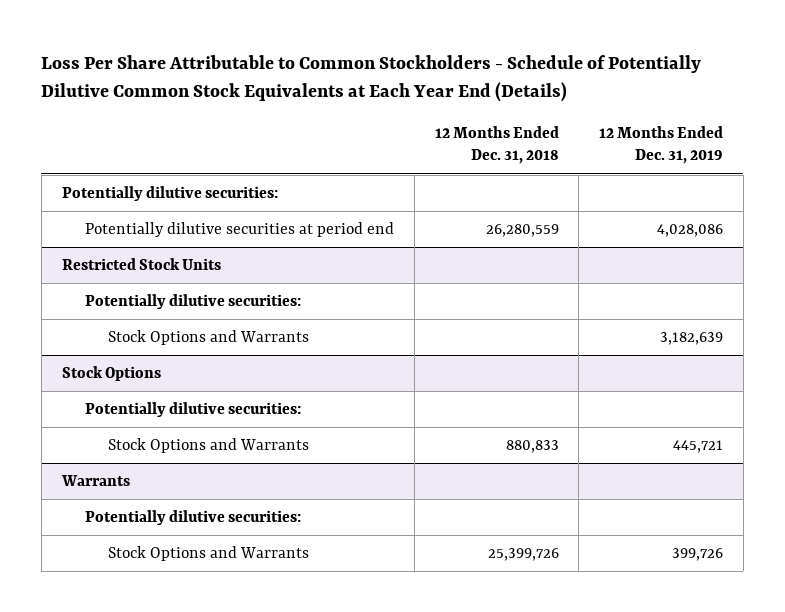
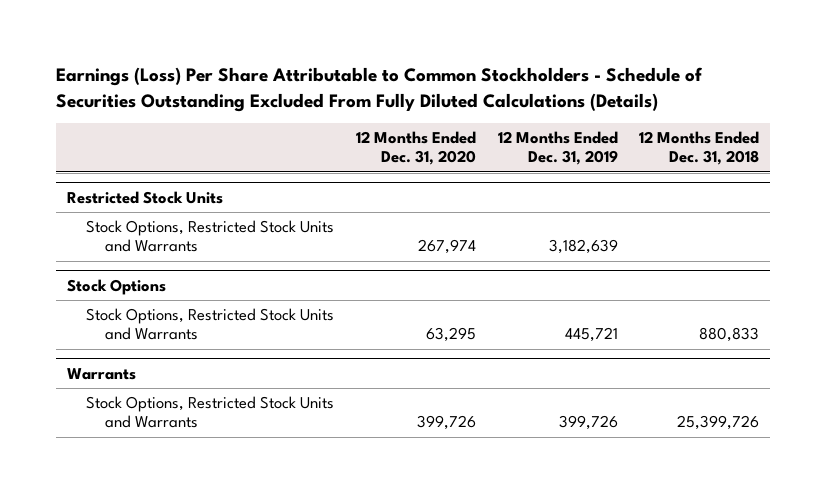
[41,54,702,102] Loss Per Share Attributable to Common Stockholders - Schedule of Potentially Dilutive Common Stock Equivalents at Each Year End (Details) -> [56,67,704,112] Earnings (Loss) Per Share Attributable to Common Stockholders - Schedule of Securities Outstanding Excluded From Fully Diluted Calculations (Details)
none -> [355,131,476,166] 12 Months Ended Dec. 31, 2020
[61,186,278,202] Potentially dilutive securities: -> none
[84,222,394,238] Potentially dilutive securities at period end -> none
[84,294,301,310] Potentially dilutive securities: -> none
[108,330,310,346] Stock Options and Warrants -> [86,220,335,253] Stock Options, Restricted Stock Units and Warrants
[84,402,301,418] Potentially dilutive securities: -> none
[108,438,310,454] Stock Options and Warrants -> [86,308,335,341] Stock Options, Restricted Stock Units and Warrants
[84,510,301,526] Potentially dilutive securities: -> none
[108,546,310,562] Stock Options and Warrants -> [86,396,335,429] Stock Options, Restricted Stock Units and Warrants

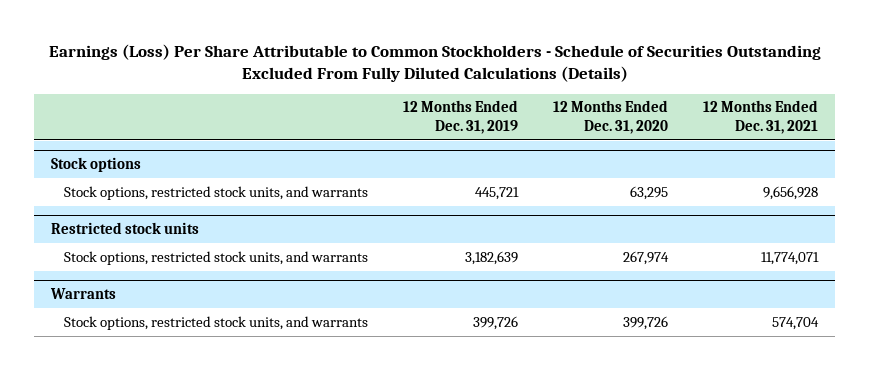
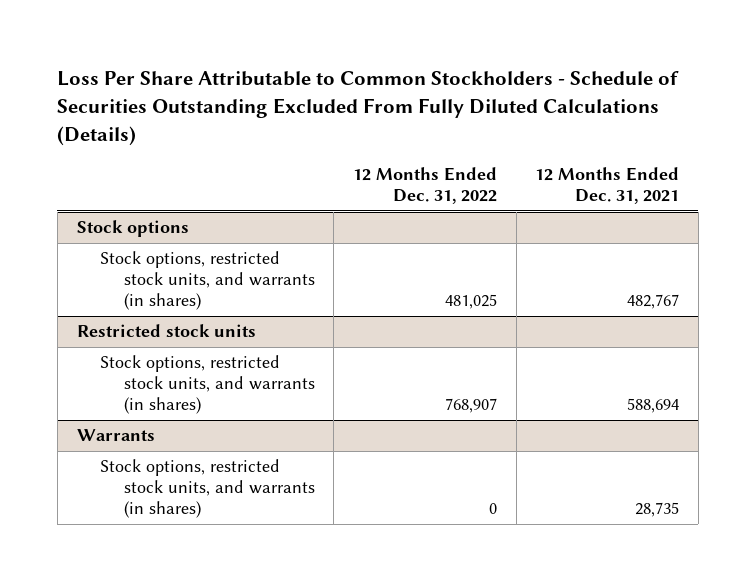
[48,43,821,83] Earnings (Loss) Per Share Attributable to Common Stockholders - Schedule of Securities Outstanding Excluded From Fully Diluted Calculations (Details) -> [57,71,680,147] Loss Per Share Attributable to Common Stockholders - Schedule of Securities Outstanding Excluded From Fully Diluted Calculations (Details)
[402,100,518,134] 12 Months Ended Dec. 31, 2019 -> none
[552,100,668,134] 12 Months Ended Dec. 31, 2020 -> none
none -> [353,167,498,205] 12 Months Ended Dec. 31, 2022
[63,185,368,200] Stock options, restricted stock units, and warrants -> [100,251,315,311] Stock options, restricted stock units, and warrants (in shares)
[762,185,818,200] 9,656,928 -> [627,294,680,310] 482,767
[63,250,368,265] Stock options, restricted stock units, and warrants -> [100,355,315,415] Stock options, restricted stock units, and warrants (in shares)
[760,251,819,265] 11,774,071 -> [627,398,680,414] 588,694
[63,315,368,330] Stock options, restricted stock units, and warrants -> [100,459,315,519] Stock options, restricted stock units, and warrants (in shares)
[771,316,819,330] 574,704 -> [635,502,680,518] 28,735

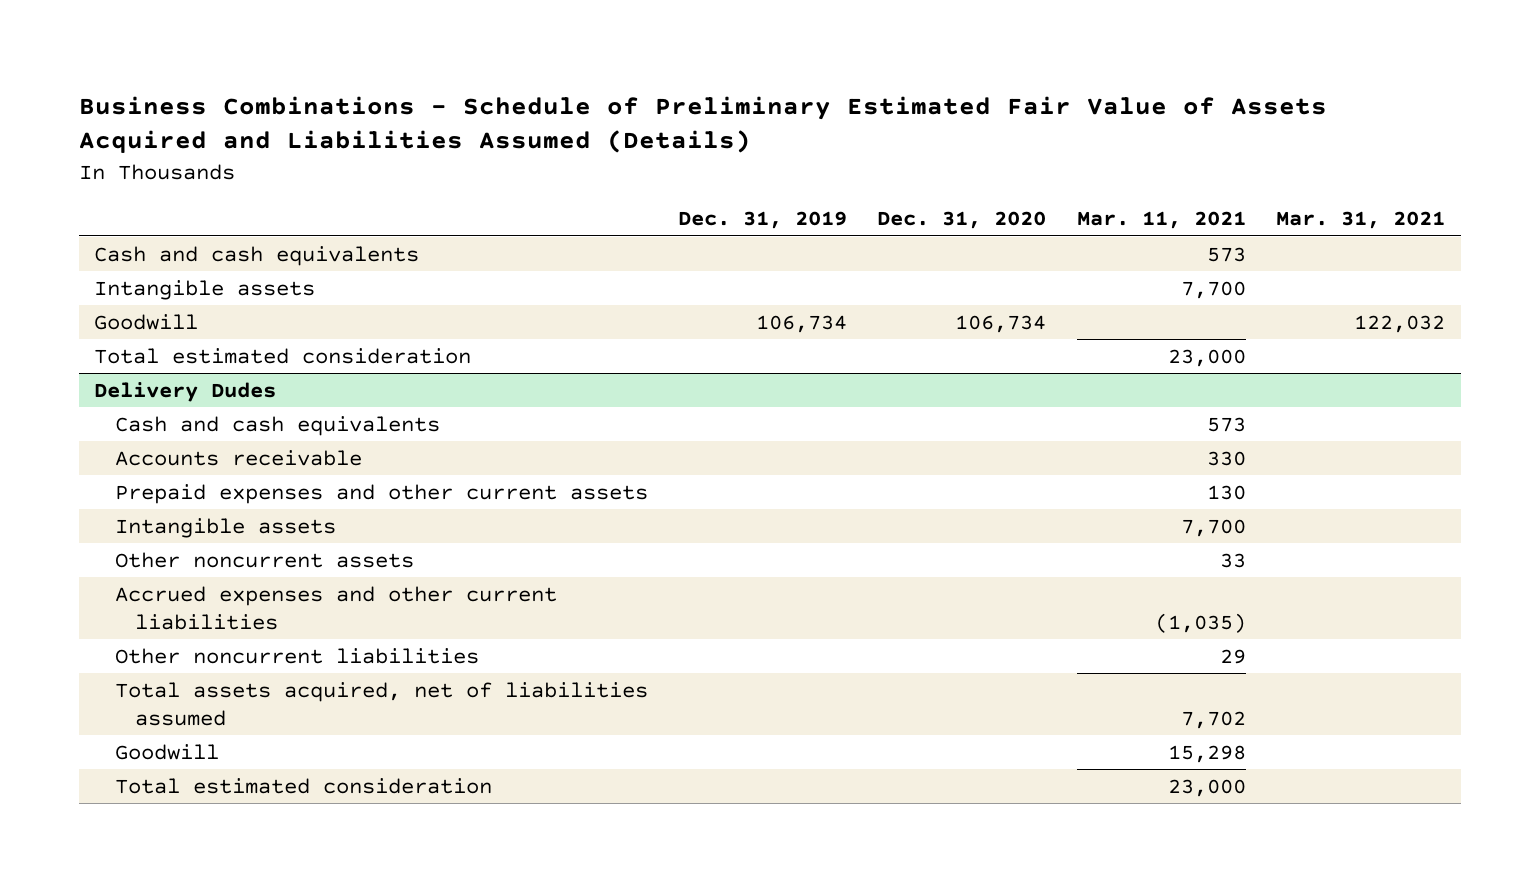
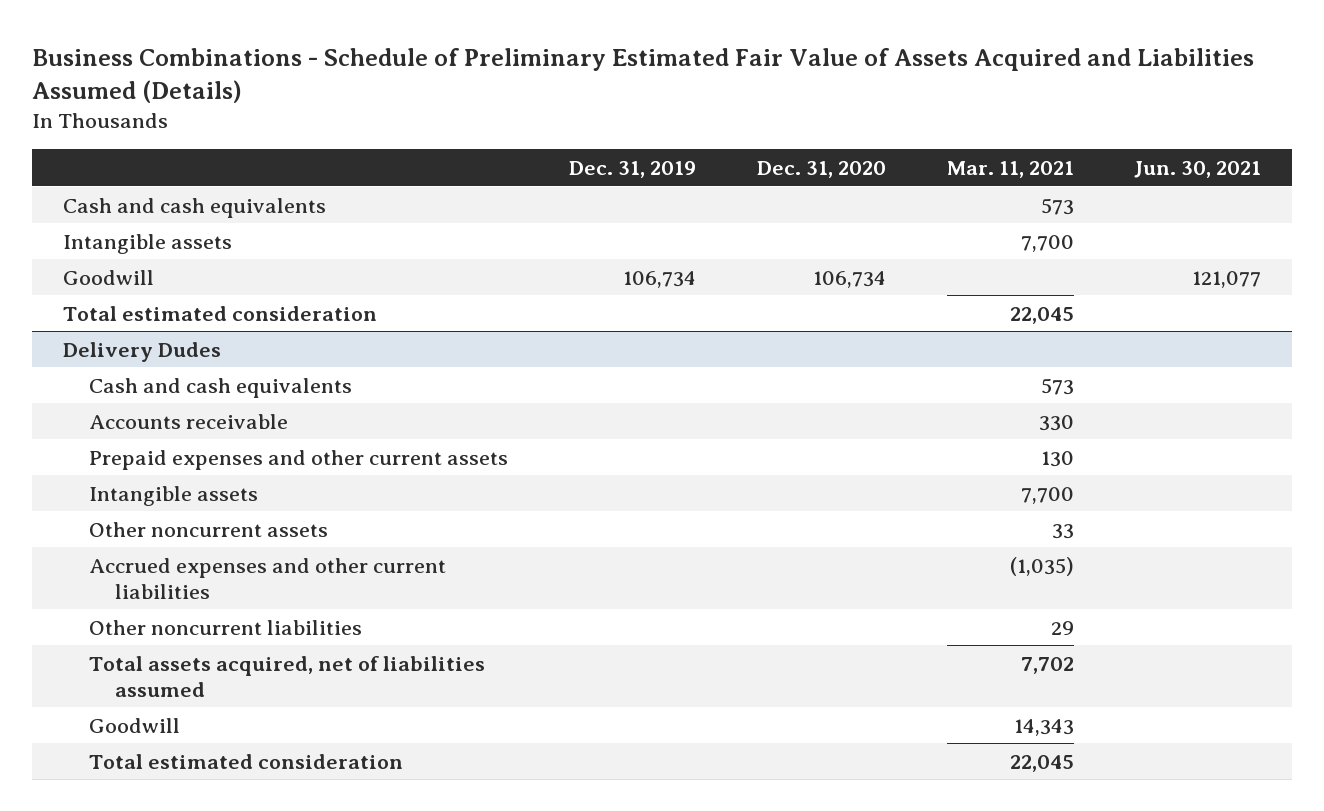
[1276,211,1446,230] Mar. 31, 2021 -> none
none -> [1134,160,1262,178] Jun. 30, 2021
[1167,348,1246,367] 23,000 -> [1009,306,1074,324] 22,045
[1167,744,1246,763] 15,298 -> [1013,718,1074,736] 14,343
[1167,778,1246,797] 23,000 -> [1009,754,1074,772] 22,045

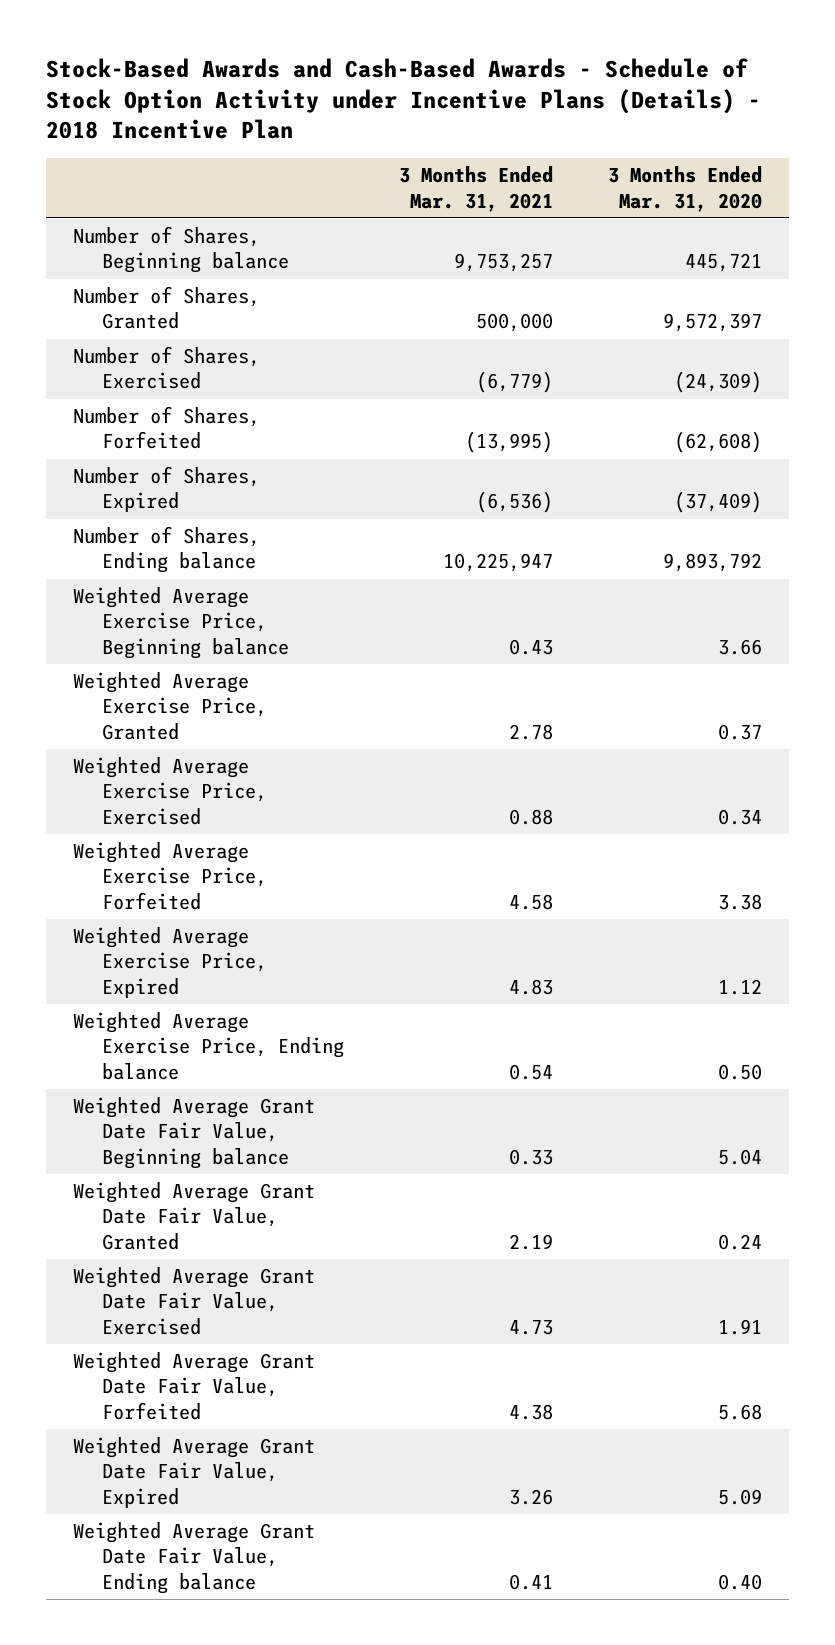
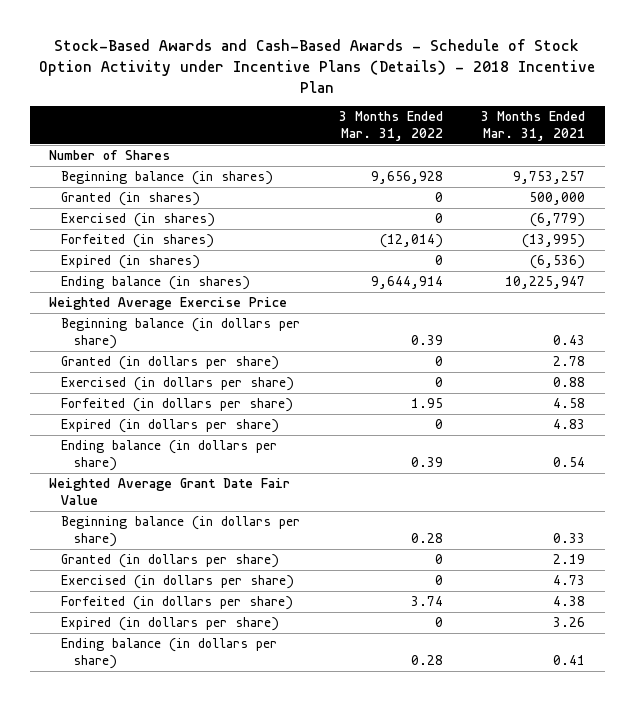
[607,166,762,212] 3 Months Ended Mar. 31, 2020 -> none
none -> [338,111,443,142] 3 Months Ended Mar. 31, 2022
none -> [49,150,171,161] Number of Shares
[73,226,289,274] Number of Shares, Beginning balance -> [61,171,274,186] Beginning balance (in shares)
[73,286,261,330] Number of Shares, Granted -> [61,192,201,207] Granted (in shares)
[73,346,261,390] Number of Shares, Exercised -> [61,213,216,228] Exercised (in shares)
[73,406,261,450] Number of Shares, Forfeited -> [61,234,215,249] Forfeited (in shares)
[73,466,261,513] Number of Shares, Expired -> [61,255,201,270] Expired (in shares)
[73,526,261,574] Number of Shares, Ending balance -> [61,276,251,291] Ending balance (in shares)
none -> [49,297,288,311] Weighted Average Exercise Price
[73,587,289,659] Weighted Average Exercise Price, Beginning balance -> [61,318,301,349] Beginning balance (in dollars per share)
[73,672,267,740] Weighted Average Exercise Price, Granted -> [61,356,280,371] Granted (in dollars per share)
[73,757,267,825] Weighted Average Exercise Price, Exercised -> [61,377,295,392] Exercised (in dollars per share)
[73,842,267,910] Weighted Average Exercise Price, Forfeited -> [61,398,294,413] Forfeited (in dollars per share)
[73,927,267,998] Weighted Average Exercise Price, Expired -> [61,419,280,434] Expired (in dollars per share)
[73,1012,344,1080] Weighted Average Exercise Price, Ending balance -> [61,440,278,471] Ending balance (in dollars per share)
none -> [49,478,291,505] Weighted Average Grant Date Fair Value
[73,1097,316,1169] Weighted Average Grant Date Fair Value, Beginning balance -> [61,516,301,547] Beginning balance (in dollars per share)
[73,1182,316,1250] Weighted Average Grant Date Fair Value, Granted -> [61,554,280,569] Granted (in dollars per share)
[73,1267,316,1335] Weighted Average Grant Date Fair Value, Exercised -> [61,575,295,590] Exercised (in dollars per share)
[73,1352,316,1420] Weighted Average Grant Date Fair Value, Forfeited -> [61,596,294,611] Forfeited (in dollars per share)
[73,1437,316,1508] Weighted Average Grant Date Fair Value, Expired -> [61,617,280,632] Expired (in dollars per share)
[73,1522,316,1594] Weighted Average Grant Date Fair Value, Ending balance -> [61,638,278,669] Ending balance (in dollars per share)

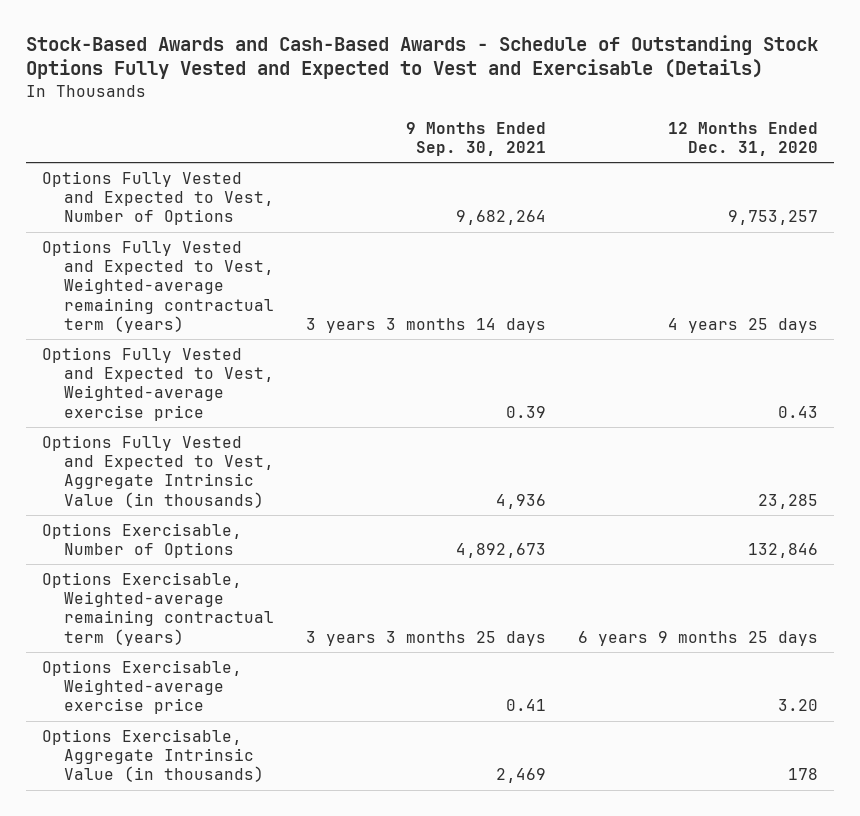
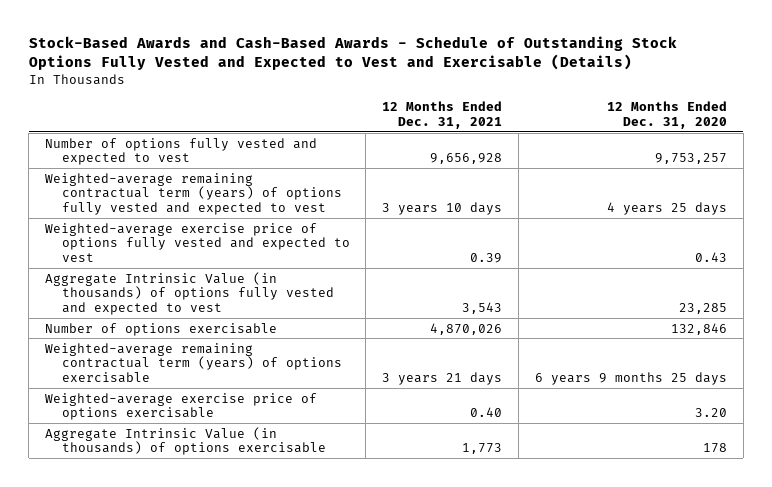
[406,121,547,157] 9 Months Ended Sep. 30, 2021 -> none
none -> [382,100,503,129] 12 Months Ended Dec. 31, 2021
[41,170,275,226] Options Fully Vested and Expected to Vest, Number of Options -> [45,137,318,166] Number of options fully vested and expected to vest
[41,239,275,333] Options Fully Vested and Expected to Vest, Weighted-average remaining contractual term (years) -> [45,172,342,216] Weighted-average remaining contractual term (years) of options fully vested and expected to vest
[41,346,275,421] Options Fully Vested and Expected to Vest, Weighted-average exercise price -> [45,222,350,263] Weighted-average exercise price of options fully vested and expected to vest
[41,434,275,508] Options Fully Vested and Expected to Vest, Aggregate Intrinsic Value (in thousands) -> [45,271,334,316] Aggregate Intrinsic Value (in thousands) of options fully vested and expected to vest
[41,522,242,559] Options Exercisable, Number of Options -> [45,322,278,336] Number of options exercisable
[41,571,275,646] Options Exercisable, Weighted-average remaining contractual term (years) -> [45,342,342,384] Weighted-average remaining contractual term (years) of options exercisable
[41,659,242,715] Options Exercisable, Weighted-average exercise price -> [45,392,318,421] Weighted-average exercise price of options exercisable
[41,728,265,783] Options Exercisable, Aggregate Intrinsic Value (in thousands) -> [45,426,326,456] Aggregate Intrinsic Value (in thousands) of options exercisable

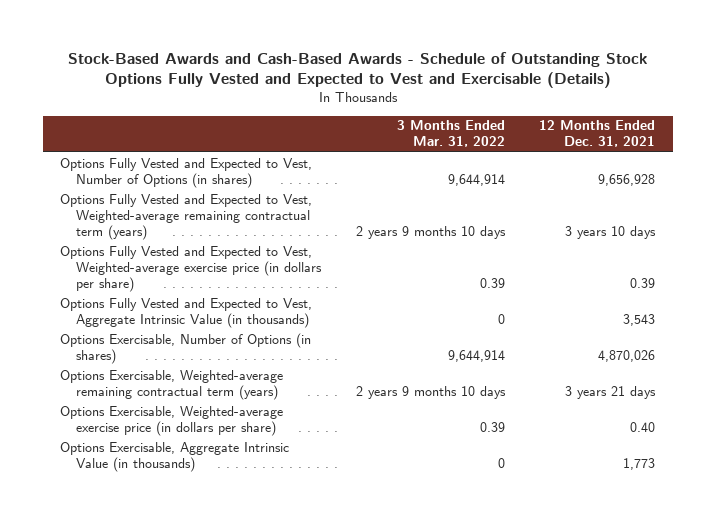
[606,100,727,129] 12 Months Ended Dec. 31, 2020 -> none
none -> [396,120,505,148] 3 Months Ended Mar. 31, 2022
[45,137,318,166] Number of options fully vested and expected to vest -> [60,157,313,188] Options Fully Vested and Expected to Vest, Number of Options (in shares)
[45,172,342,216] Weighted-average remaining contractual term (years) of options fully vested and expected to vest -> [60,193,313,241] Options Fully Vested and Expected to Vest, Weighted-average remaining contractual term (years)
[45,222,350,263] Weighted-average exercise price of options fully vested and expected to vest -> [60,245,322,293] Options Fully Vested and Expected to Vest, Weighted-average exercise price (in dollars per share)
[45,271,334,316] Aggregate Intrinsic Value (in thousands) of options fully vested and expected to vest -> [60,297,313,328] Options Fully Vested and Expected to Vest, Aggregate Intrinsic Value (in thousands)
[45,322,278,336] Number of options exercisable -> [60,332,312,364] Options Exercisable, Number of Options (in shares)
[45,342,342,384] Weighted-average remaining contractual term (years) of options exercisable -> [60,369,284,400] Options Exercisable, Weighted-average remaining contractual term (years)
[45,392,318,421] Weighted-average exercise price of options exercisable -> [60,405,284,436] Options Exercisable, Weighted-average exercise price (in dollars per share)
[45,426,326,456] Aggregate Intrinsic Value (in thousands) of options exercisable -> [60,441,290,472] Options Exercisable, Aggregate Intrinsic Value (in thousands)

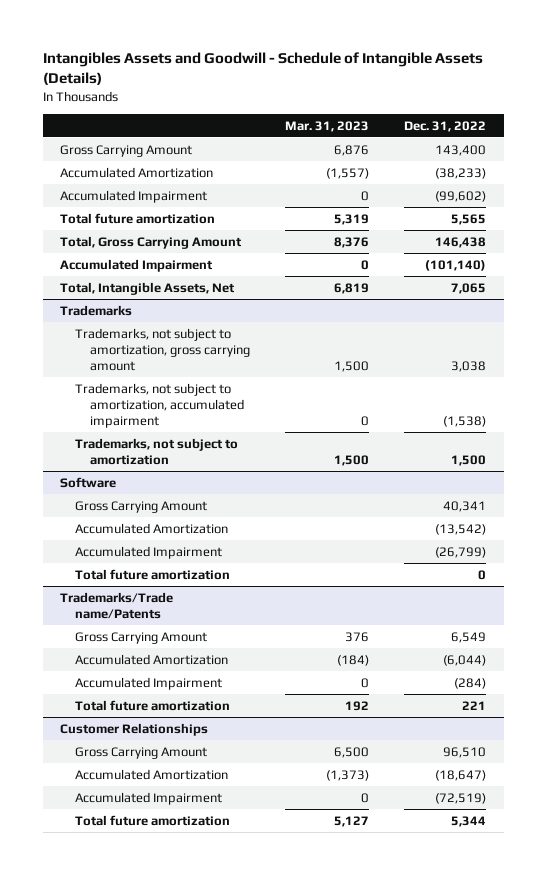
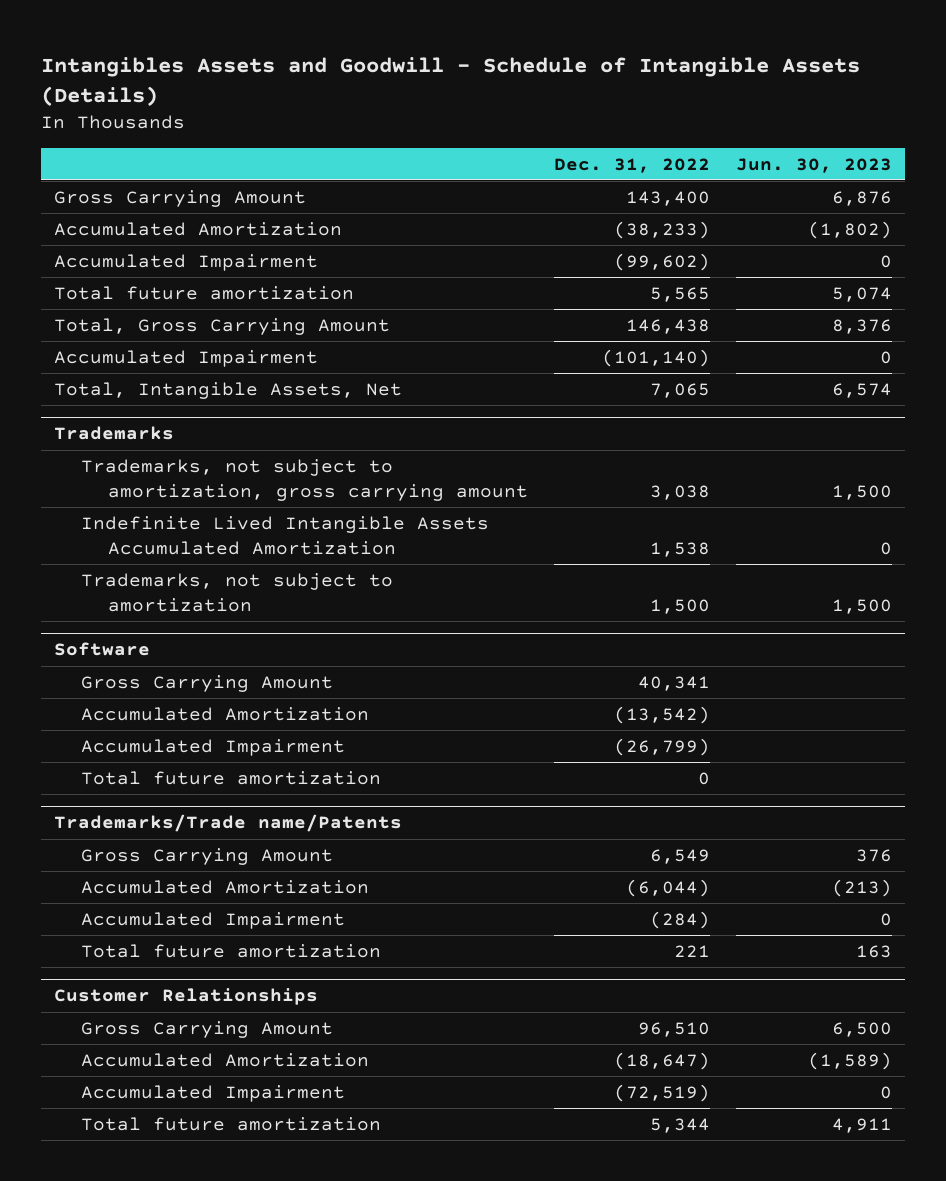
[285,120,370,132] Mar. 31, 2023 -> none
none -> [735,157,892,173] Jun. 30, 2023
[75,382,244,428] Trademarks, not subject to amortization, accumulated impairment -> none
none -> [81,515,490,555] Indefinite Lived Intangible Assets Accumulated Amortization

